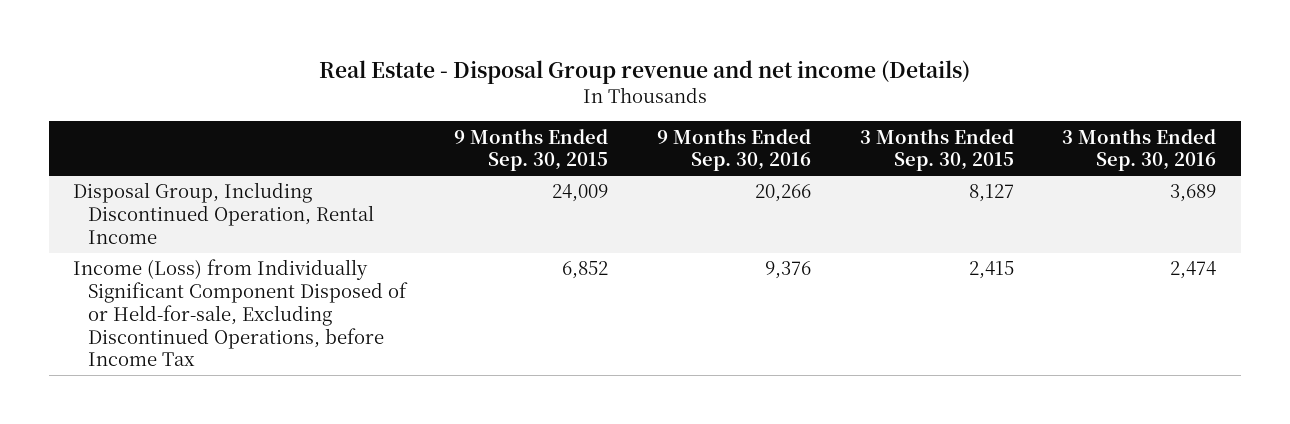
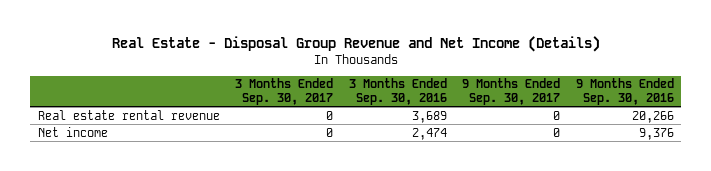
[318,59,970,84] Real Estate - Disposal Group revenue and net income (Details) -> [111,36,600,53] Real Estate - Disposal Group Revenue and Net Income (Details)
[454,128,609,172] 9 Months Ended Sep. 30, 2015 -> none
[859,128,1014,172] 3 Months Ended Sep. 30, 2015 -> none
none -> [235,78,334,105] 3 Months Ended Sep. 30, 2017
none -> [462,78,561,105] 9 Months Ended Sep. 30, 2017
[73,182,374,244] Disposal Group, Including Discontinued Operation, Rental Income -> [37,109,220,120] Real estate rental revenue
[73,259,408,367] Income (Loss) from Individually Significant Component Disposed of or Held-for-sale, Excluding Discontinued Operations, before Income Tax -> [37,126,108,137] Net income

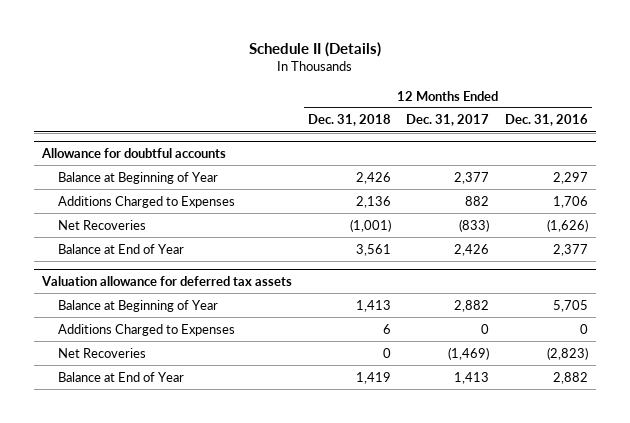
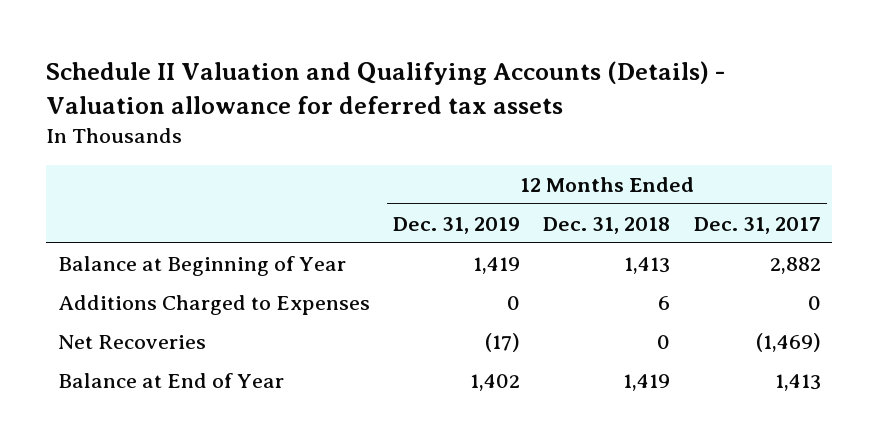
[248,41,381,57] Schedule II (Details) -> [46,60,726,114] Schedule II Valuation and Qualifying Accounts (Details) - Valuation allowance for deferred tax assets
[505,114,589,127] Dec. 31, 2016 -> none
none -> [393,216,521,234] Dec. 31, 2019
[40,147,226,158] Allowance for doubtful accounts -> none
[57,171,218,184] Balance at Beginning of Year -> none
[57,195,235,208] Additions Charged to Expenses -> none
[57,219,146,230] Net Recoveries -> none
[57,243,184,254] Balance at End of Year -> none
[40,275,292,286] Valuation allowance for deferred tax assets -> none

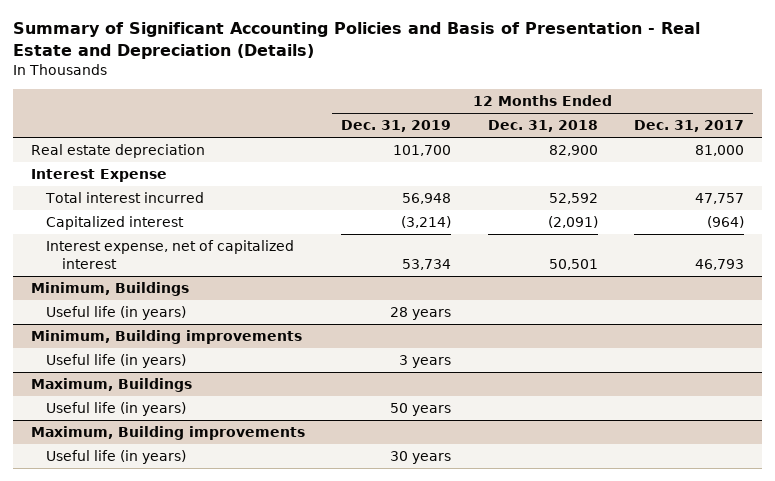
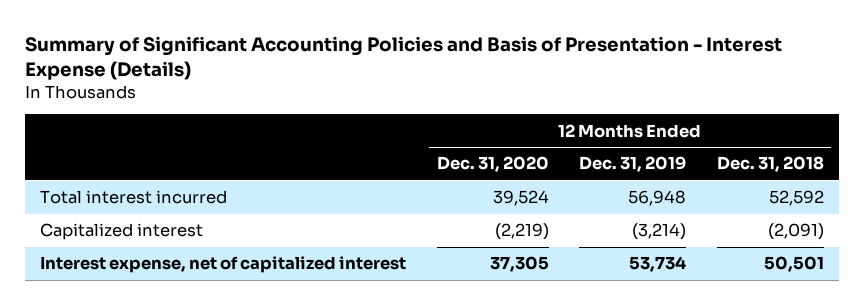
[12,22,700,60] Summary of Significant Accounting Policies and Basis of Presentation - Real Estate and Depreciation (Details) -> [25,35,783,80] Summary of Significant Accounting Policies and Basis of Presentation - Interest Expense (Details)
[634,120,745,133] Dec. 31, 2017 -> none
none -> [436,156,549,173] Dec. 31, 2020
[30,144,205,159] Real estate depreciation -> none
[30,169,167,183] Interest Expense -> none
[30,282,189,297] Minimum, Buildings -> none
[46,306,187,321] Useful life (in years) -> none
[30,330,302,345] Minimum, Building improvements -> none
[46,354,187,369] Useful life (in years) -> none
[30,378,192,393] Maximum, Buildings -> none
[46,402,187,417] Useful life (in years) -> none
[30,426,305,441] Maximum, Building improvements -> none
[46,450,187,465] Useful life (in years) -> none

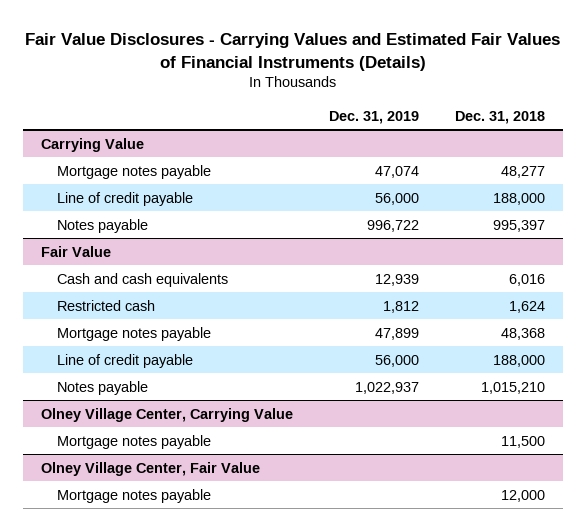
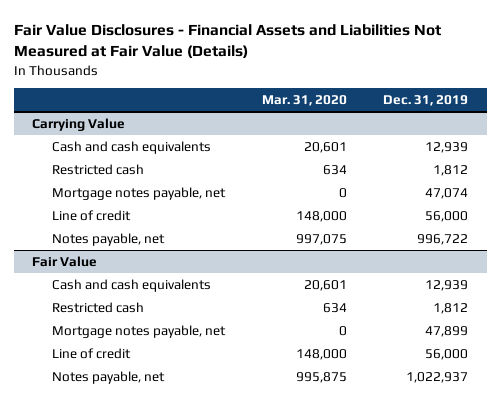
[24,33,560,71] Fair Value Disclosures - Carrying Values and Estimated Fair Values of Financial Instruments (Details) -> [13,23,441,59] Fair Value Disclosures - Financial Assets and Liabilities Not Measured at Fair Value (Details)
[455,110,546,124] Dec. 31, 2018 -> none
none -> [261,95,347,107] Mar. 31, 2020
none -> [52,141,212,155] Cash and cash equivalents
none -> [52,164,145,176] Restricted cash
[57,164,212,179] Mortgage notes payable -> [52,187,227,201] Mortgage notes payable, net
[57,191,194,206] Line of credit payable -> [52,210,132,222] Line of credit
[57,218,149,233] Notes payable -> [52,233,166,247] Notes payable, net
[40,407,293,422] Olney Village Center, Carrying Value -> none
[57,434,212,449] Mortgage notes payable -> none
[40,461,260,476] Olney Village Center, Fair Value -> none
[57,488,212,503] Mortgage notes payable -> none
[57,326,212,341] Mortgage notes payable -> [52,325,227,339] Mortgage notes payable, net
[57,353,194,368] Line of credit payable -> [52,348,132,360] Line of credit
[57,380,149,395] Notes payable -> [52,371,166,385] Notes payable, net

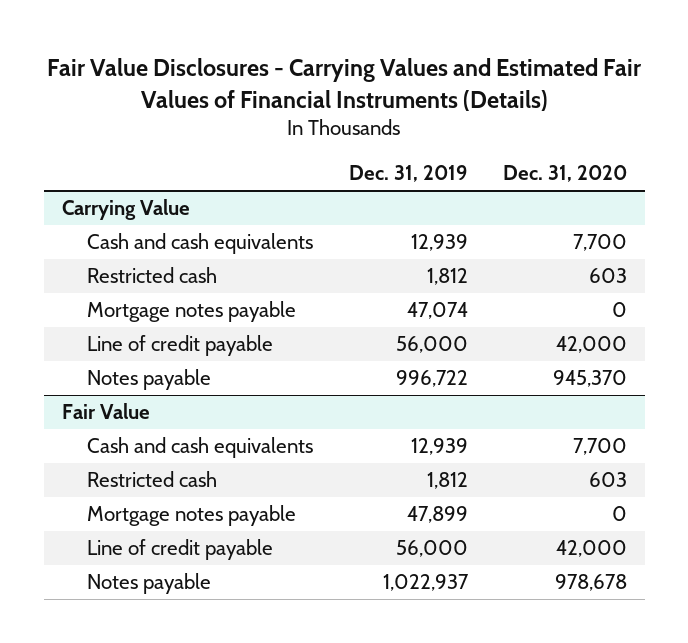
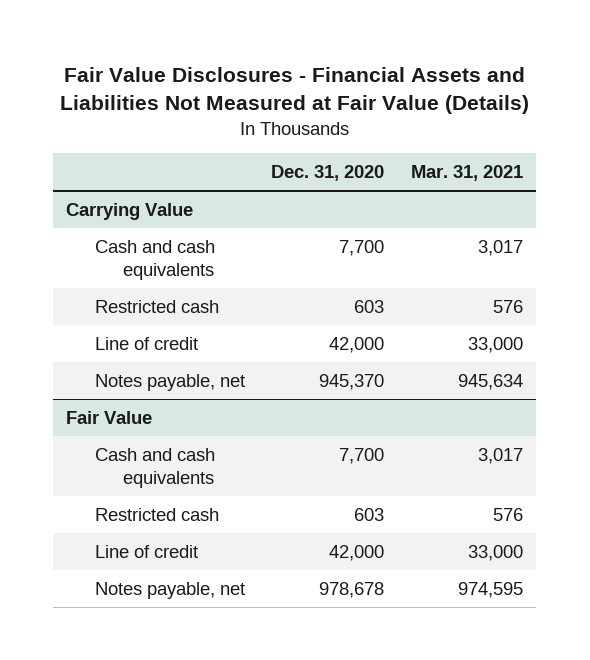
[47,57,643,111] Fair Value Disclosures - Carrying Values and Estimated Fair Values of Financial Instruments (Details) -> [59,66,529,115] Fair Value Disclosures - Financial Assets and Liabilities Not Measured at Fair Value (Details)
[348,165,468,183] Dec. 31, 2019 -> none
none -> [411,165,524,182] Mar. 31, 2021
[87,301,297,323] Mortgage notes payable -> none
[87,335,274,357] Line of credit payable -> [94,336,198,350] Line of credit
[87,369,212,391] Notes payable -> [94,373,245,391] Notes payable, net
[87,505,297,527] Mortgage notes payable -> none
[87,539,274,561] Line of credit payable -> [94,544,198,558] Line of credit
[87,573,212,595] Notes payable -> [94,581,245,599] Notes payable, net

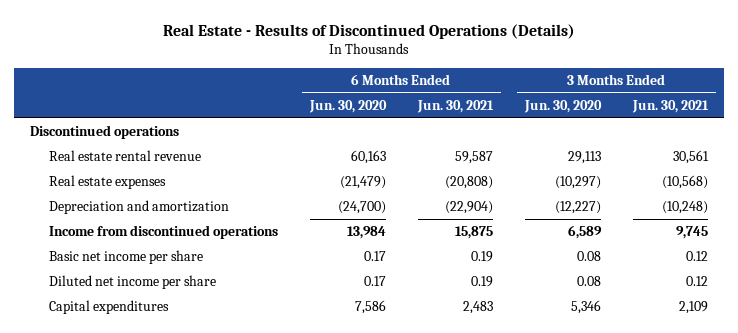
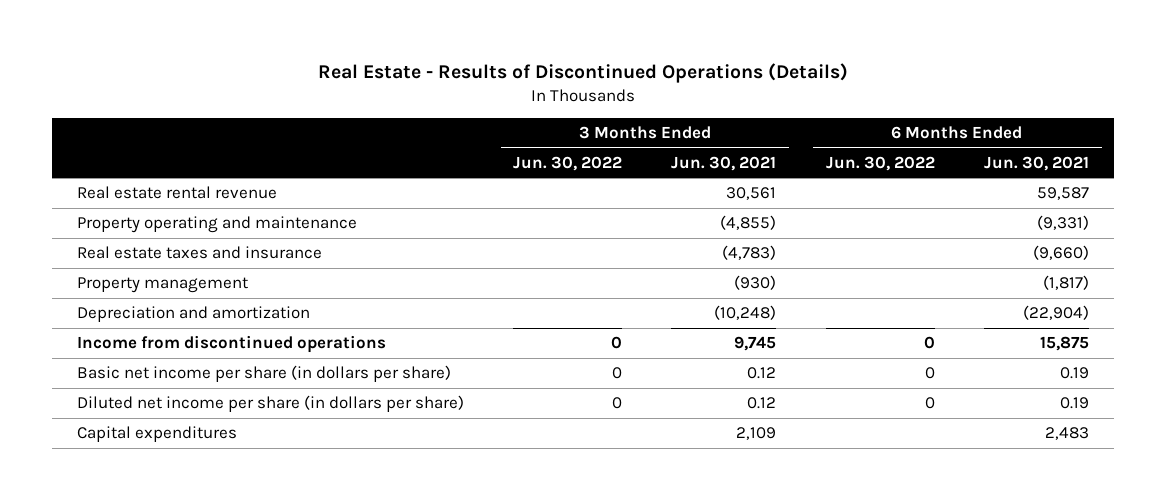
[308,99,387,113] Jun. 30, 2020 -> none
[523,99,602,113] Jun. 30, 2020 -> none
none -> [512,155,622,171] Jun. 30, 2022
none -> [825,155,935,171] Jun. 30, 2022
[30,125,180,140] Discontinued operations -> none
[48,175,166,190] Real estate expenses -> none
none -> [76,216,357,234] Property operating and maintenance
none -> [76,246,322,260] Real estate taxes and insurance
none -> [76,277,248,294] Property management
[48,250,203,265] Basic net income per share -> [76,365,451,383] Basic net income per share (in dollars per share)
[48,275,216,290] Diluted net income per share -> [76,395,464,413] Diluted net income per share (in dollars per share)

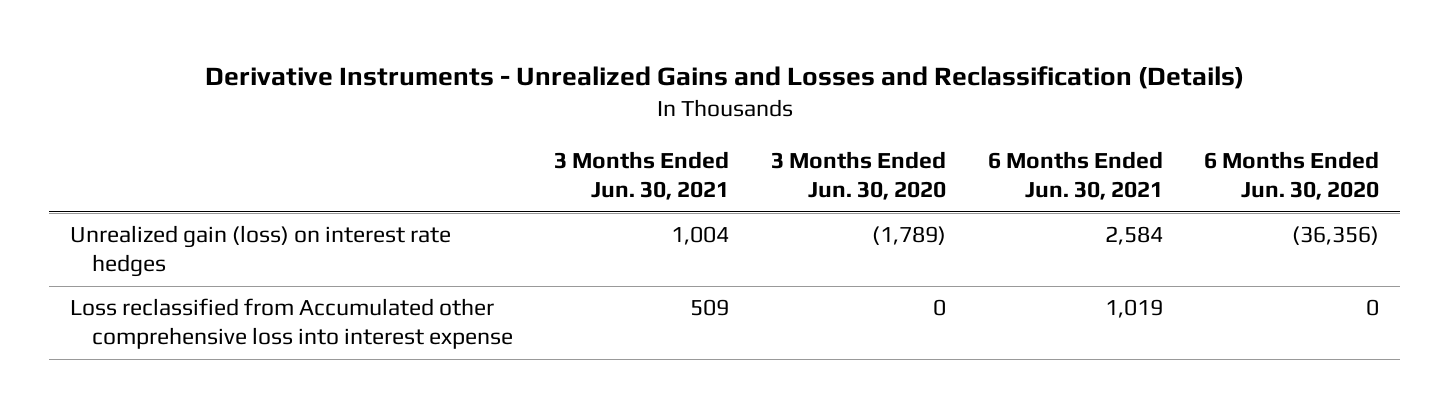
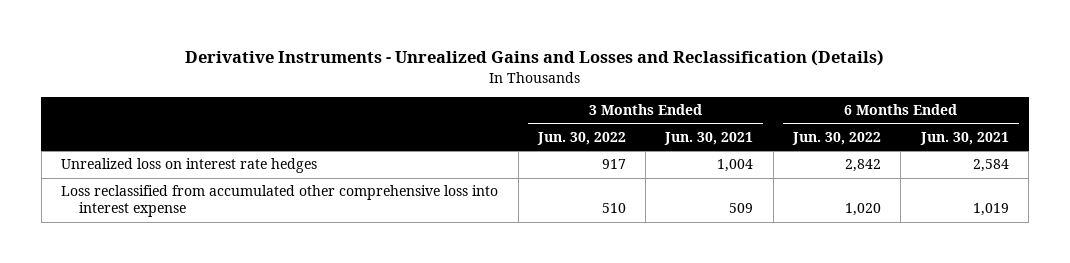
[770,151,946,201] 3 Months Ended Jun. 30, 2020 -> none
[1204,151,1380,201] 6 Months Ended Jun. 30, 2020 -> none
none -> [536,131,626,145] Jun. 30, 2022
none -> [792,131,882,145] Jun. 30, 2022
[69,225,451,278] Unrealized gain (loss) on interest rate hedges -> [61,158,318,174] Unrealized loss on interest rate hedges
[69,298,513,350] Loss reclassified from Accumulated other comprehensive loss into interest expense -> [61,185,499,218] Loss reclassified from accumulated other comprehensive loss into interest expense

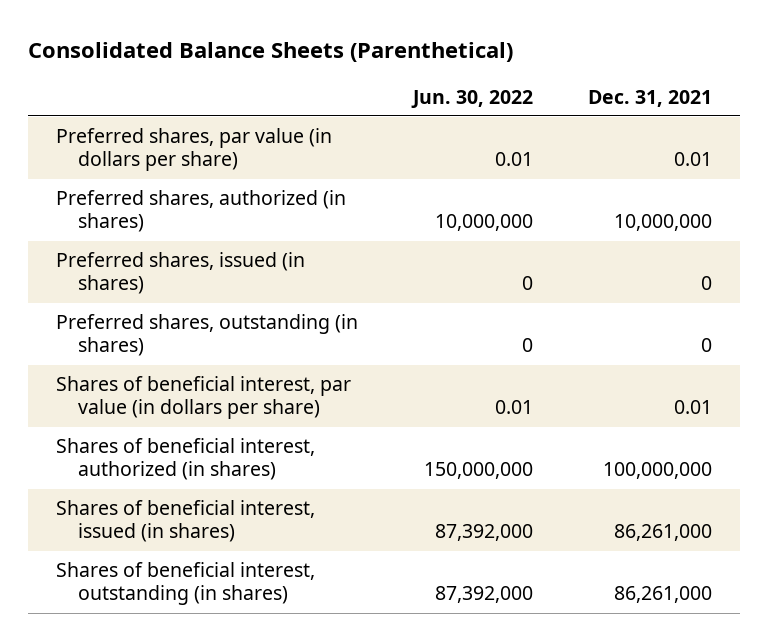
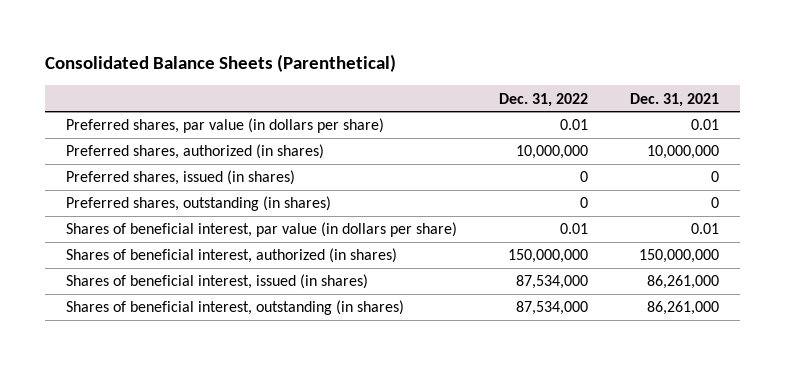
[411,89,534,108] Jun. 30, 2022 -> none
none -> [498,92,588,107] Dec. 31, 2022
[603,462,713,480] 100,000,000 -> [639,249,720,264] 150,000,000

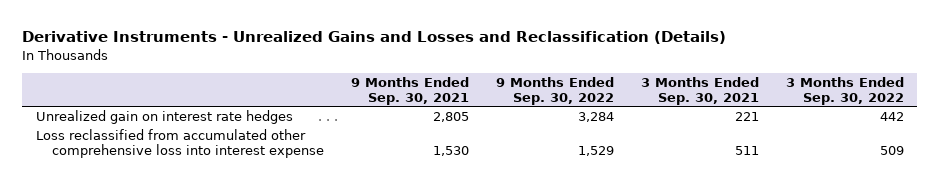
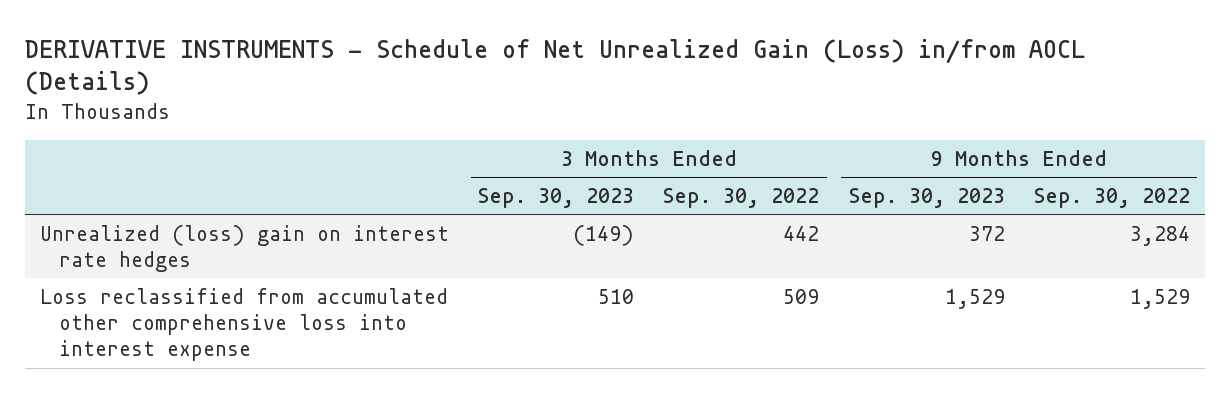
[22,31,727,45] Derivative Instruments - Unrealized Gains and Losses and Reclassification (Details) -> [24,38,1085,96] DERIVATIVE INSTRUMENTS - Schedule of Net Unrealized Gain (Loss) in/from AOCL (Details)
[351,76,470,105] 9 Months Ended Sep. 30, 2021 -> none
[640,76,759,105] 3 Months Ended Sep. 30, 2021 -> none
none -> [477,187,634,208] Sep. 30, 2023
none -> [848,187,1005,208] Sep. 30, 2023
[35,110,293,125] Unrealized gain on interest rate hedges -> [39,224,449,273] Unrealized (loss) gain on interest rate hedges

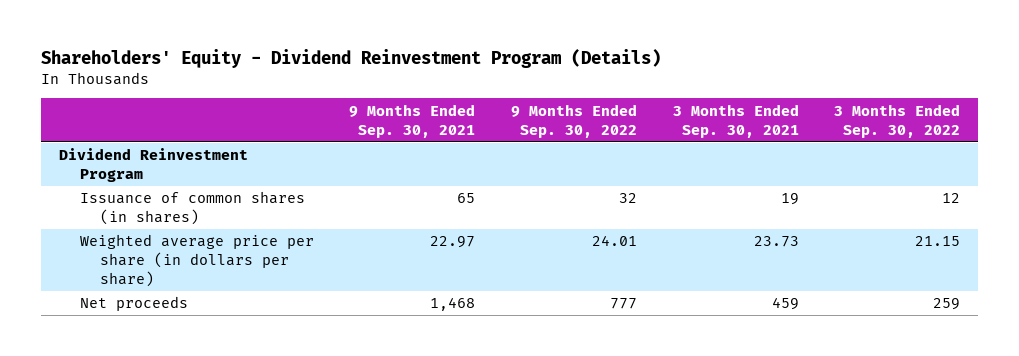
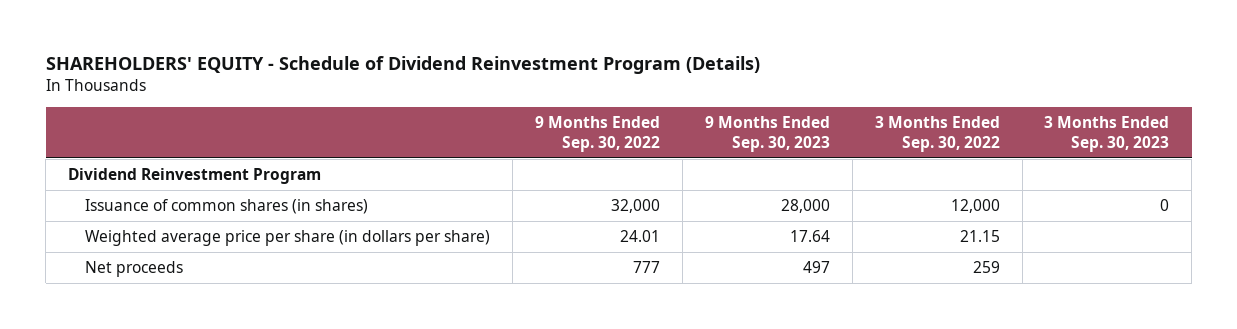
[40,48,661,68] Shareholders' Equity - Dividend Reinvestment Program (Details) -> [45,55,760,74] SHAREHOLDERS' EQUITY - Schedule of Dividend Reinvestment Program (Details)
[349,103,476,138] 9 Months Ended Sep. 30, 2021 -> none
[672,103,799,138] 3 Months Ended Sep. 30, 2021 -> none
none -> [704,115,830,152] 9 Months Ended Sep. 30, 2023
none -> [1044,115,1170,152] 3 Months Ended Sep. 30, 2023
[618,193,637,204] 32 -> [611,199,661,214] 32,000
[942,193,961,204] 12 -> [950,199,1000,214] 12,000

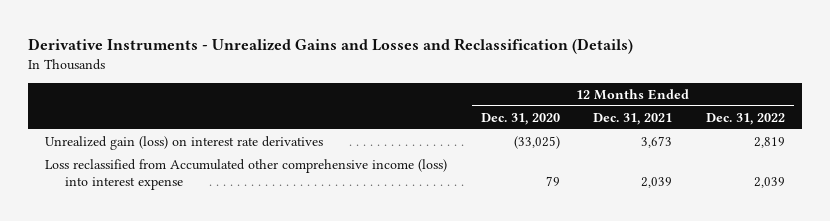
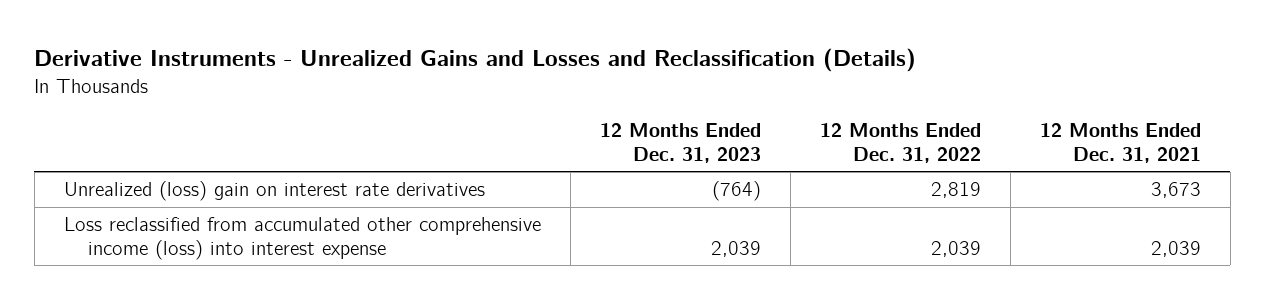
[480,112,560,125] Dec. 31, 2020 -> none
none -> [599,123,761,164] 12 Months Ended Dec. 31, 2023
[44,136,323,151] Unrealized gain (loss) on interest rate derivatives -> [63,181,485,202] Unrealized (loss) gain on interest rate derivatives
[44,159,447,190] Loss reclassified from Accumulated other comprehensive income (loss) into interest expense -> [63,217,541,260] Loss reclassified from accumulated other comprehensive income (loss) into interest expense

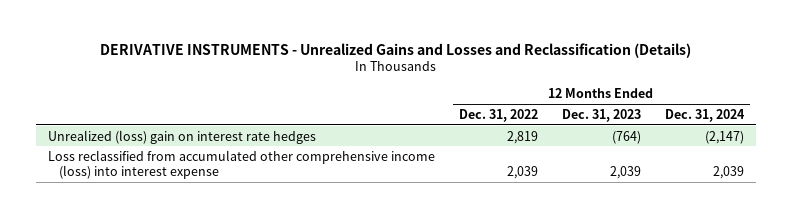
[34,47,917,72] Derivative Instruments - Unrealized Gains and Losses and Reclassification (Details) -> [99,42,691,58] DERIVATIVE INSTRUMENTS - Unrealized Gains and Losses and Reclassification (Details)
[1039,123,1201,164] 12 Months Ended Dec. 31, 2021 -> none
none -> [664,108,745,122] Dec. 31, 2024
[63,181,485,202] Unrealized (loss) gain on interest rate derivatives -> [47,129,316,144] Unrealized (loss) gain on interest rate hedges

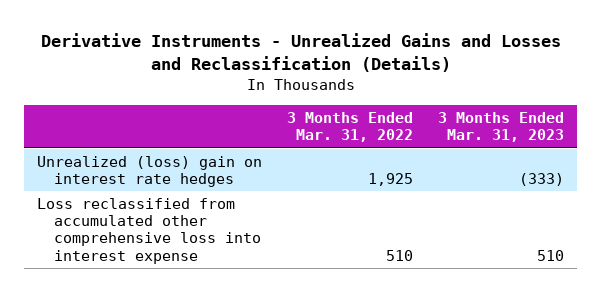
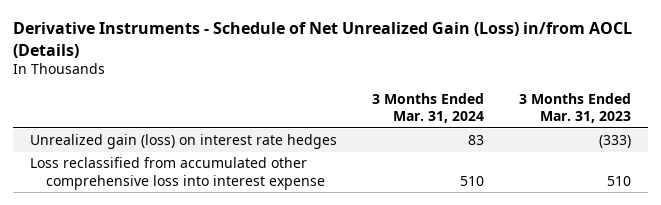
[40,33,561,73] Derivative Instruments - Unrealized Gains and Losses and Reclassification (Details) -> [12,22,632,58] Derivative Instruments - Schedule of Net Unrealized Gain (Loss) in/from AOCL (Details)
[287,112,414,143] 3 Months Ended Mar. 31, 2022 -> none
none -> [372,93,485,124] 3 Months Ended Mar. 31, 2024
[36,156,262,188] Unrealized (loss) gain on interest rate hedges -> [30,134,338,150] Unrealized gain (loss) on interest rate hedges

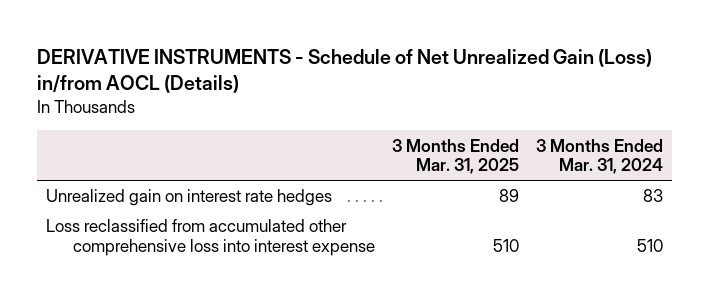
[12,22,632,58] Derivative Instruments - Schedule of Net Unrealized Gain (Loss) in/from AOCL (Details) -> [37,48,653,94] DERIVATIVE INSTRUMENTS - Schedule of Net Unrealized Gain (Loss) in/from AOCL (Details)
[518,93,631,124] 3 Months Ended Mar. 31, 2023 -> none
none -> [391,138,519,175] 3 Months Ended Mar. 31, 2025
[30,134,338,150] Unrealized gain (loss) on interest rate hedges -> [45,189,332,207] Unrealized gain on interest rate hedges

